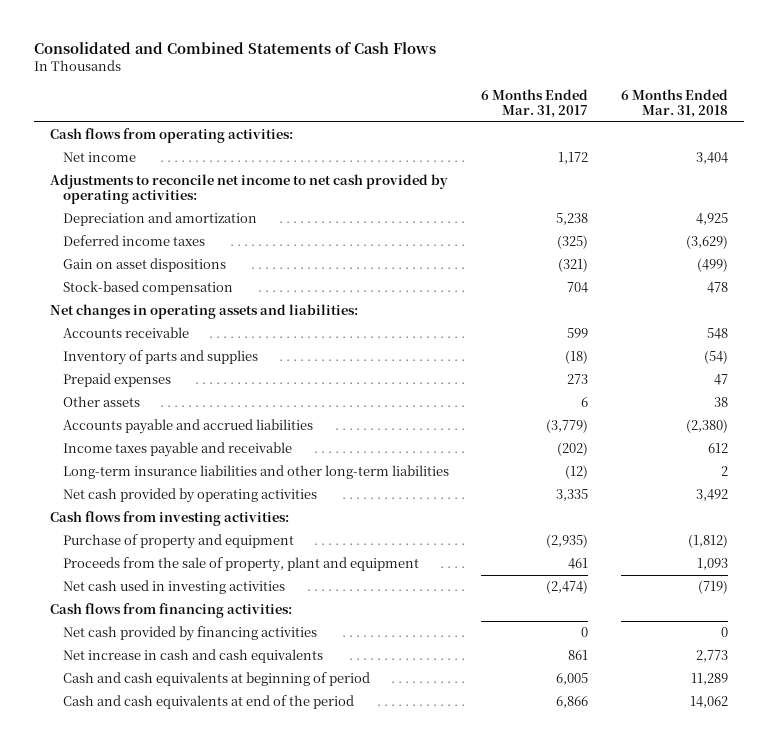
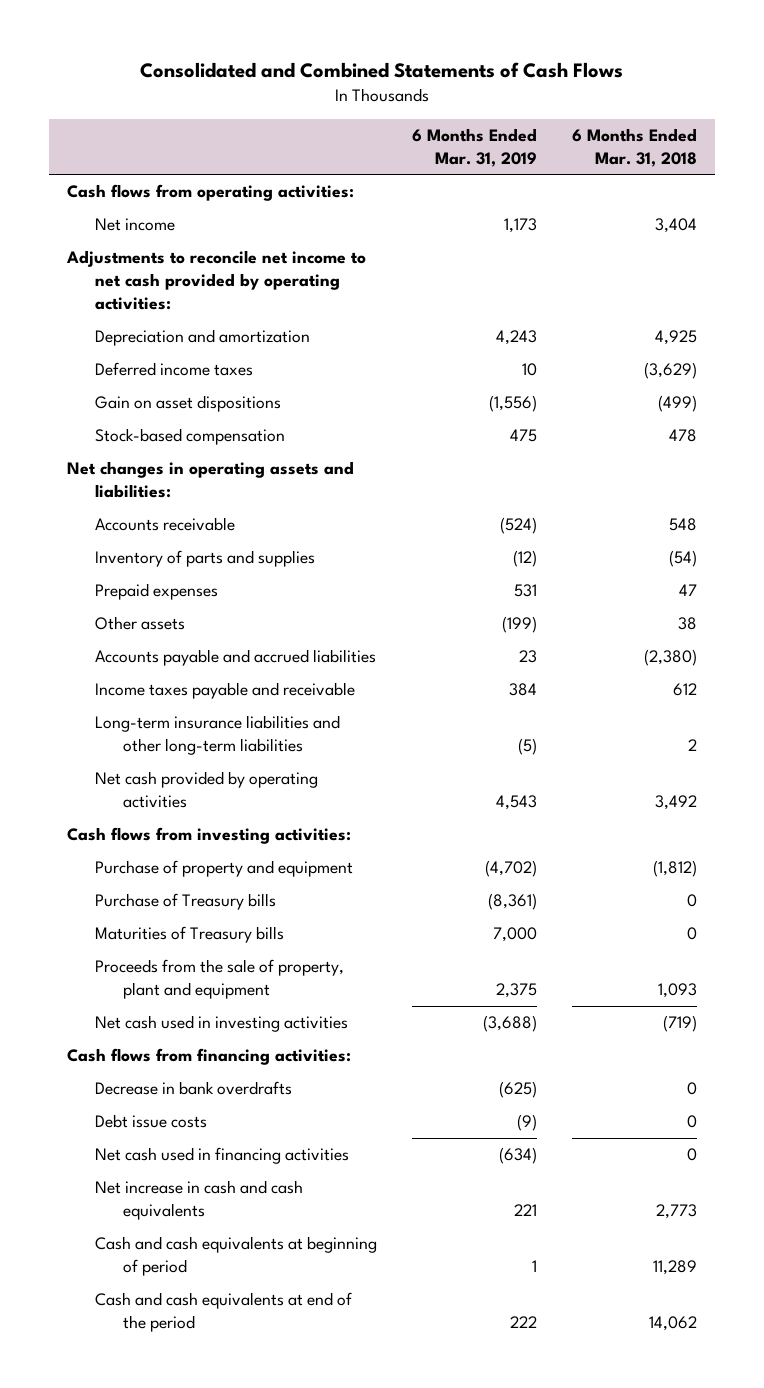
[481,89,589,118] 6 Months Ended Mar. 31, 2017 -> none
none -> [412,127,538,167] 6 Months Ended Mar. 31, 2019
none -> [95,893,277,911] Purchase of Treasury bills
none -> [95,926,285,944] Maturities of Treasury bills
none -> [95,1081,293,1096] Decrease in bank overdrafts
none -> [95,1114,208,1129] Debt issue costs
[62,626,317,642] Net cash provided by financing activities -> [95,1147,350,1165] Net cash used in financing activities

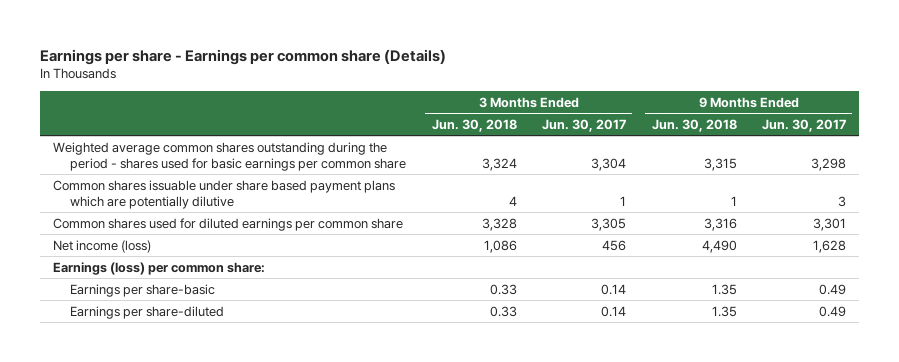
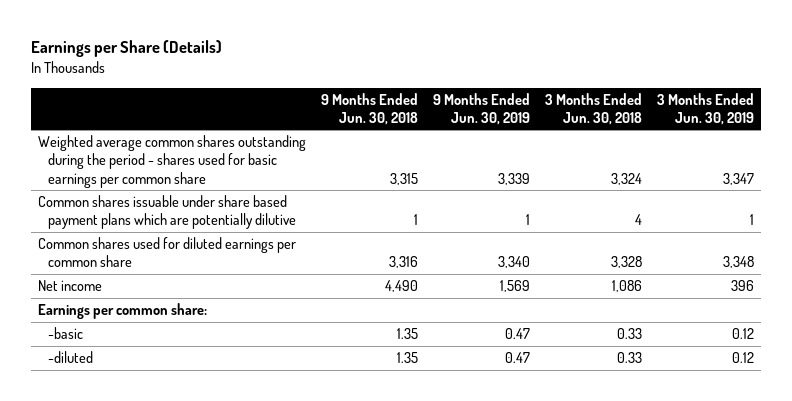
[40,48,447,65] Earnings per share - Earnings per common share (Details) -> [30,40,222,58] Earnings per Share (Details)
[542,118,627,132] Jun. 30, 2017 -> none
[762,118,847,132] Jun. 30, 2017 -> none
none -> [433,92,531,125] 9 Months Ended Jun. 30, 2019
none -> [656,92,754,125] 3 Months Ended Jun. 30, 2019
[52,239,151,253] Net income (loss) -> [38,280,103,292] Net income
[52,261,265,275] Earnings (loss) per common share: -> [38,303,208,320] Earnings per common share:
[70,283,216,297] Earnings per share-basic -> [48,327,84,340] -basic
[70,305,225,319] Earnings per share-diluted -> [48,351,94,364] -diluted

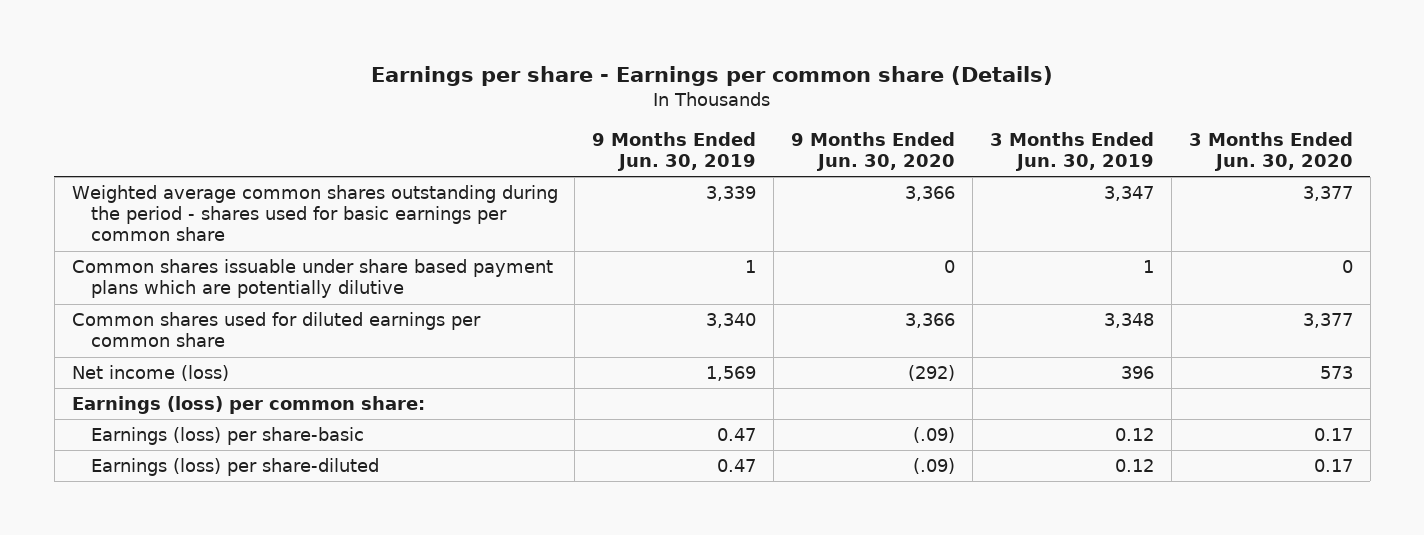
[30,40,222,58] Earnings per Share (Details) -> [371,65,1054,86] Earnings per share - Earnings per common share (Details)
[321,92,419,125] 9 Months Ended Jun. 30, 2018 -> none
[545,92,643,125] 3 Months Ended Jun. 30, 2018 -> none
none -> [791,131,956,171] 9 Months Ended Jun. 30, 2020
none -> [1188,131,1353,171] 3 Months Ended Jun. 30, 2020
[38,280,103,292] Net income -> [71,365,229,382] Net income (loss)
[38,303,208,320] Earnings per common share: -> [71,396,425,415] Earnings (loss) per common share:
[48,327,84,340] -basic -> [90,427,364,446] Earnings (loss) per share-basic
[48,351,94,364] -diluted -> [90,458,379,477] Earnings (loss) per share-diluted

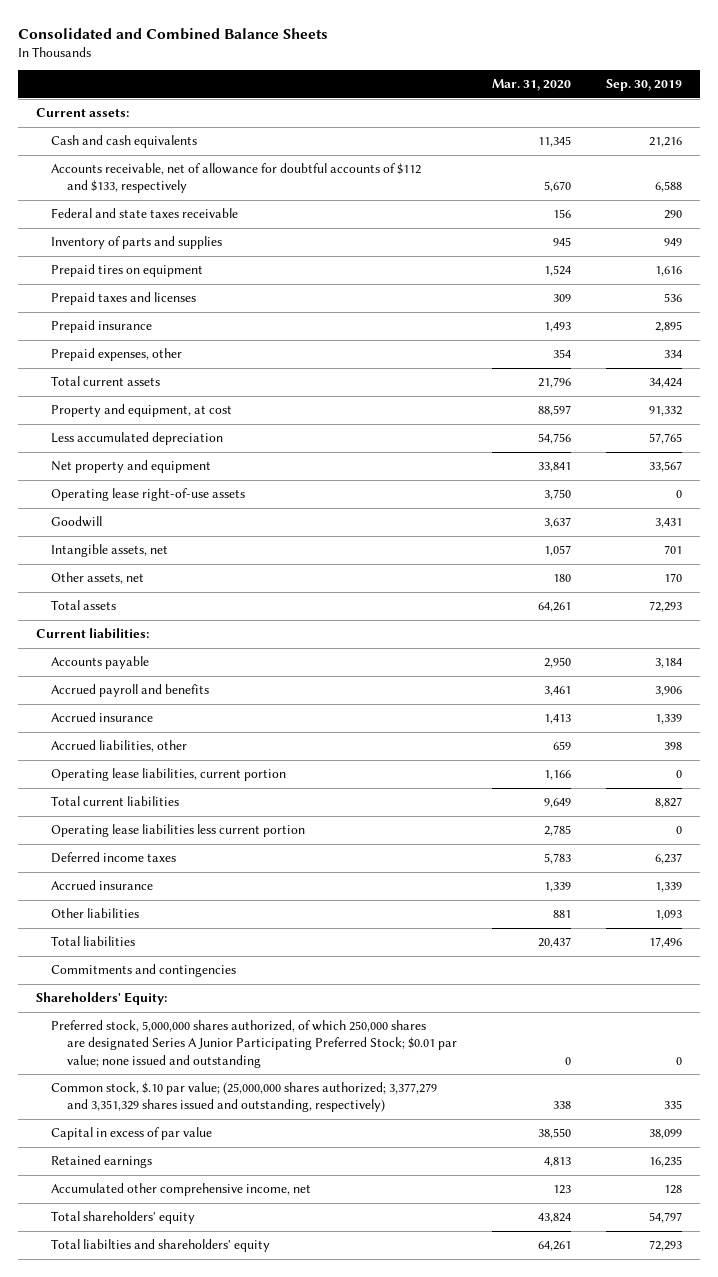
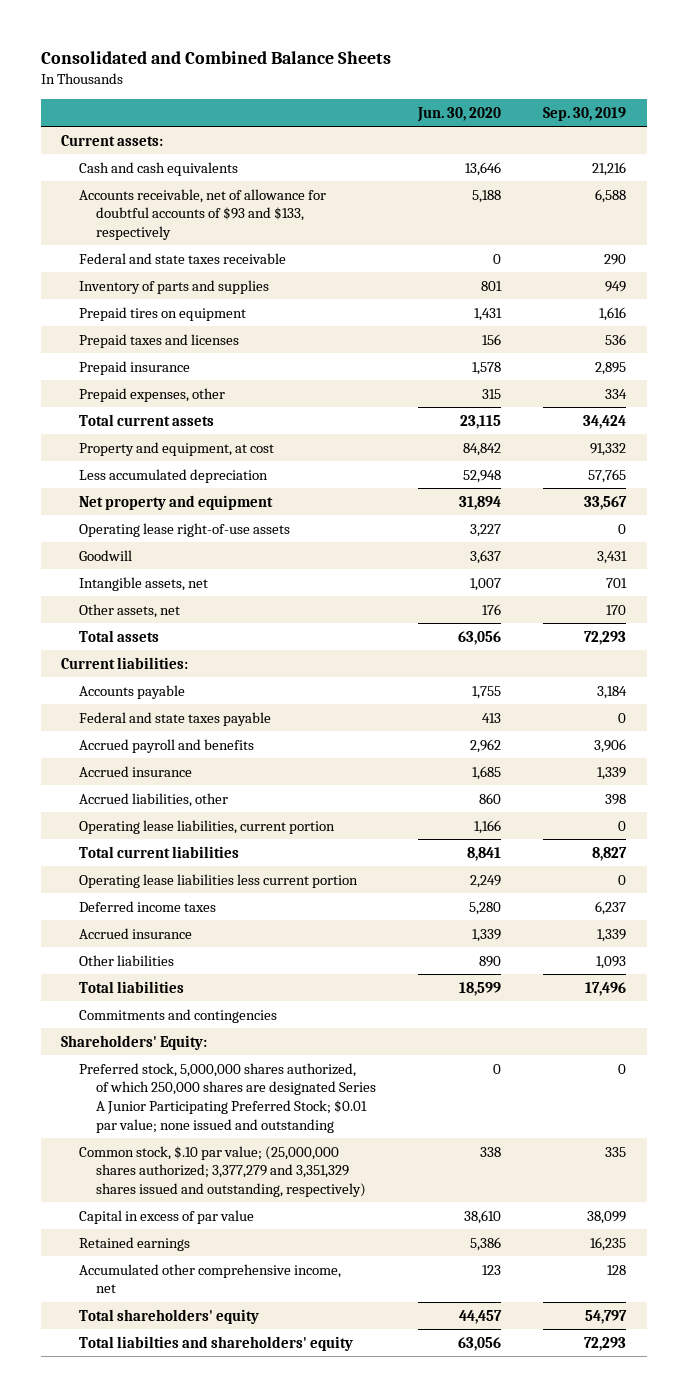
[492,79,572,92] Mar. 31, 2020 -> none
none -> [417,106,502,122] Jun. 30, 2020
[51,163,422,194] Accounts receivable, net of allowance for doubtful accounts of $112 and $133, respectively -> [78,188,326,240] Accounts receivable, net of allowance for doubtful accounts of $93 and $133, respectively
none -> [78,711,271,726] Federal and state taxes payable

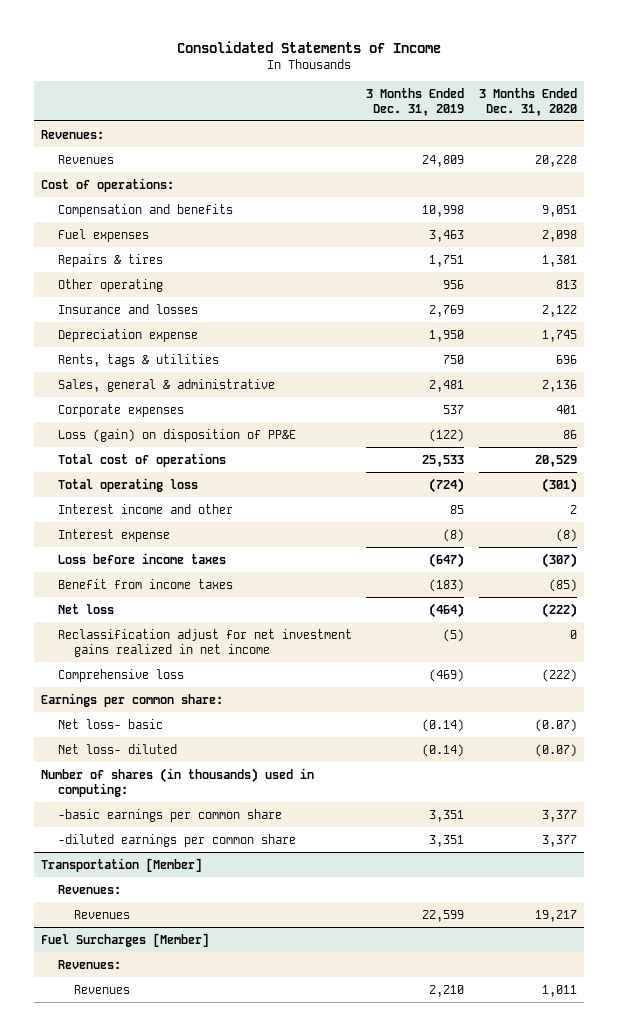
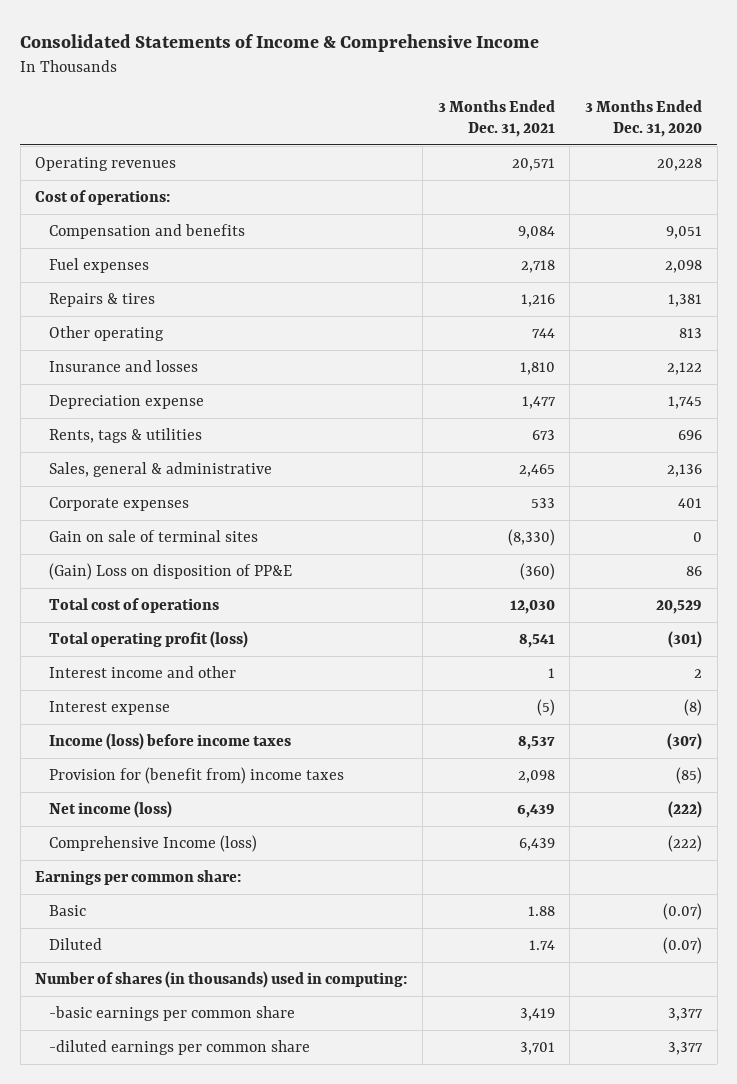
[176,40,441,53] Consolidated Statements of Income -> [20,33,540,52] Consolidated Statements of Income & Comprehensive Income
[366,87,465,116] 3 Months Ended Dec. 31, 2019 -> none
none -> [437,99,555,137] 3 Months Ended Dec. 31, 2021
[41,129,105,139] Revenues: -> none
[57,154,114,164] Revenues -> [35,157,177,172] Operating revenues
none -> [49,530,259,543] Gain on sale of terminal sites
[57,428,296,442] Loss (gain) on disposition of PP&E -> [49,563,293,581] (Gain) Loss on disposition of PP&E
[57,477,198,492] Total operating loss -> [49,631,249,649] Total operating profit (loss)
[57,628,352,657] Reclassification adjust for net investment gains realized in net income -> none
[57,552,226,564] Loss before income taxes -> [49,733,292,751] Income (loss) before income taxes
[57,578,233,589] Benefit from income taxes -> [49,767,345,785] Provision for (benefit from) income taxes
[57,603,114,614] Net loss -> [49,801,173,819] Net income (loss)
[57,668,184,682] Comprehensive loss -> [49,835,258,853] Comprehensive Income (loss)
[57,718,163,729] Net loss- basic -> [49,905,87,917] Basic
[57,743,177,754] Net loss- diluted -> [49,938,103,951] Diluted
[41,857,203,872] Transportation [Member] -> none
[57,884,121,894] Revenues: -> none
[73,909,130,919] Revenues -> none
[41,932,210,947] Fuel Surcharges [Member] -> none
[57,959,121,969] Revenues: -> none
[73,984,130,994] Revenues -> none

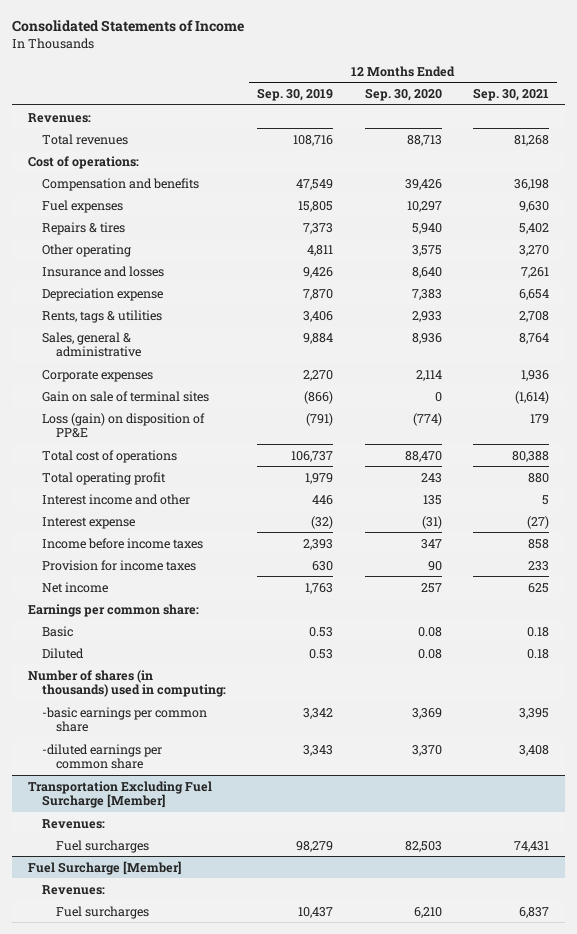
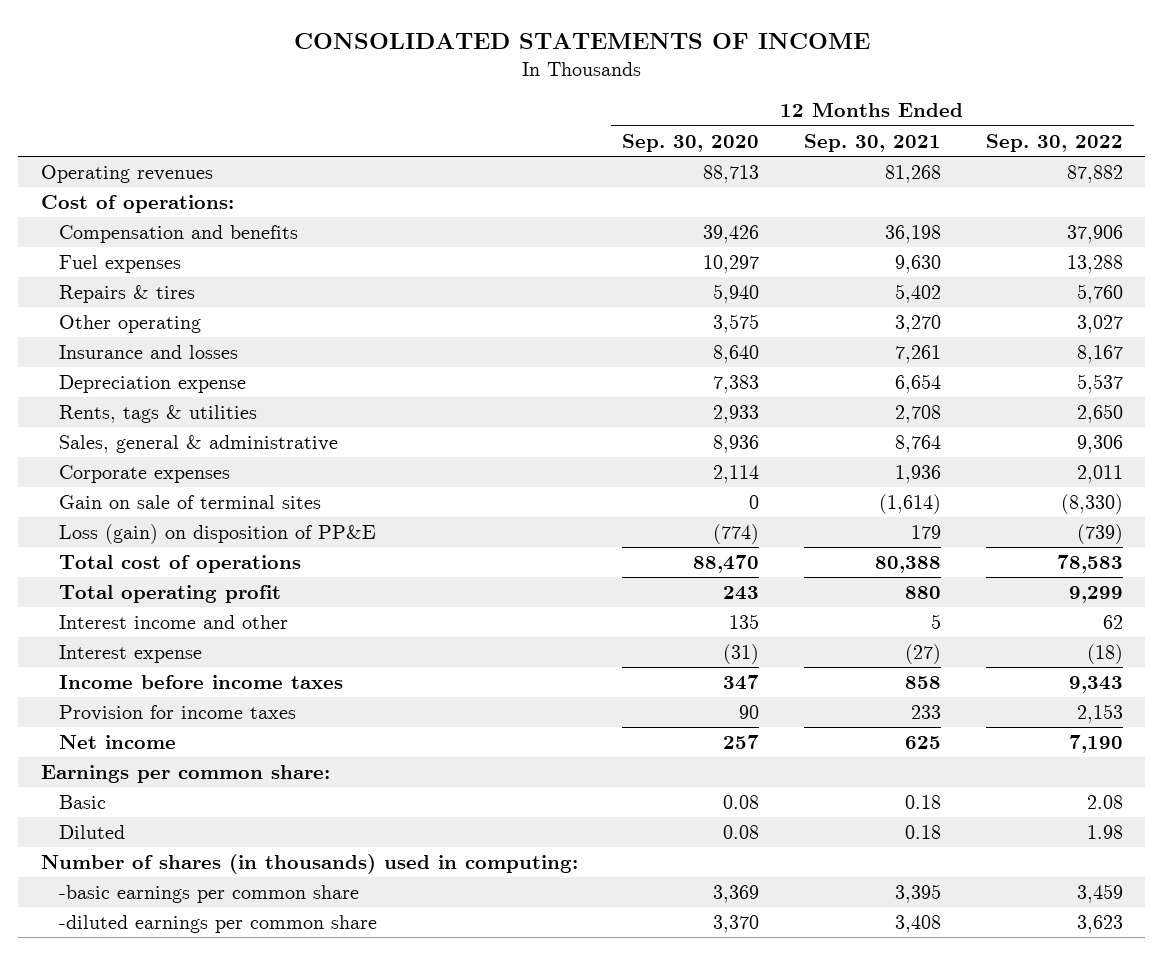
[11,20,244,33] Consolidated Statements of Income -> [293,32,870,49] CONSOLIDATED STATEMENTS OF INCOME
[257,87,334,101] Sep. 30, 2019 -> none
none -> [985,133,1123,152] Sep. 30, 2022
[27,112,91,123] Revenues: -> none
[41,133,128,145] Total revenues -> [40,165,213,184] Operating revenues
[27,780,212,809] Transportation Excluding Fuel Surcharge [Member] -> none
[41,818,105,829] Revenues: -> none
[55,839,149,853] Fuel surcharges -> none
[27,860,181,875] Fuel Surcharge [Member] -> none
[41,884,105,895] Revenues: -> none
[55,905,149,919] Fuel surcharges -> none

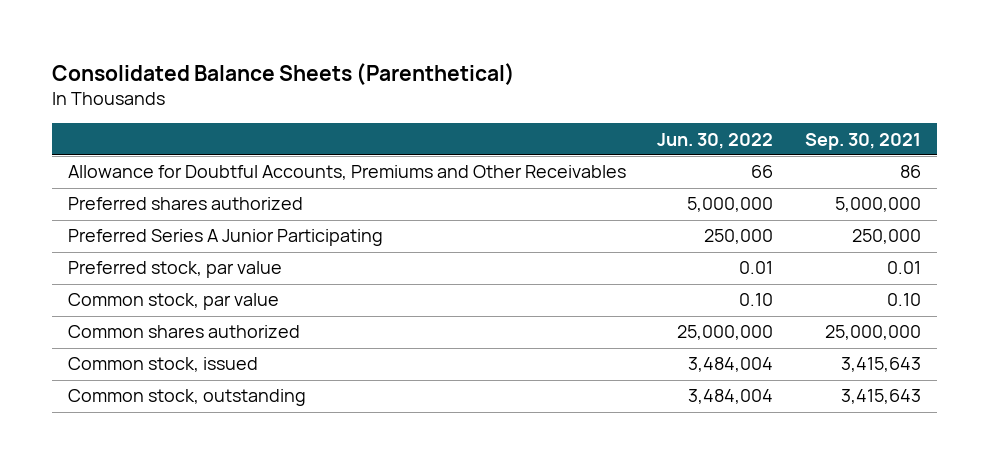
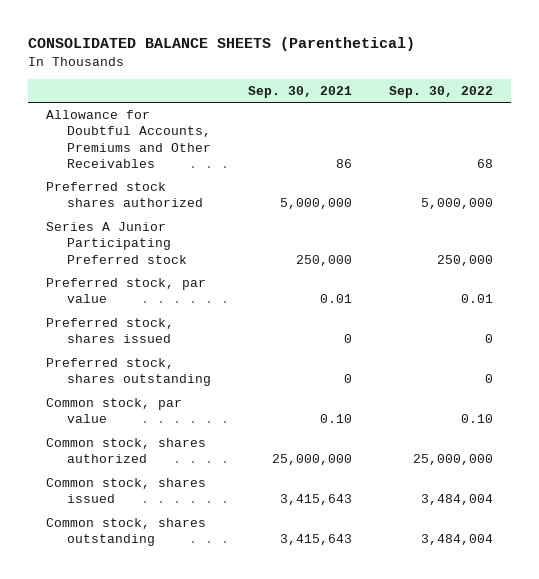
[52,62,516,85] Consolidated Balance Sheets (Parenthetical) -> [27,37,415,52] CONSOLIDATED BALANCE SHEETS (Parenthetical)
[657,132,774,149] Jun. 30, 2022 -> none
none -> [388,86,493,99] Sep. 30, 2022
[68,197,304,211] Preferred shares authorized -> [46,181,203,208] Preferred stock shares authorized
[68,229,384,247] Preferred Series A Junior Participating -> [46,221,187,264] Series A Junior Participating Preferred stock
none -> [46,317,175,344] Preferred stock, shares issued
none -> [46,357,211,387] Preferred stock, shares outstanding
[68,325,301,339] Common shares authorized -> [46,437,207,464] Common stock, shares authorized
[68,357,259,373] Common stock, issued -> [46,477,207,504] Common stock, shares issued
[68,389,307,407] Common stock, outstanding -> [46,517,207,547] Common stock, shares outstanding

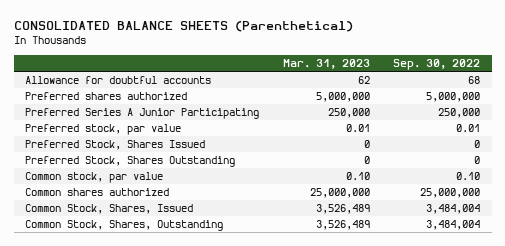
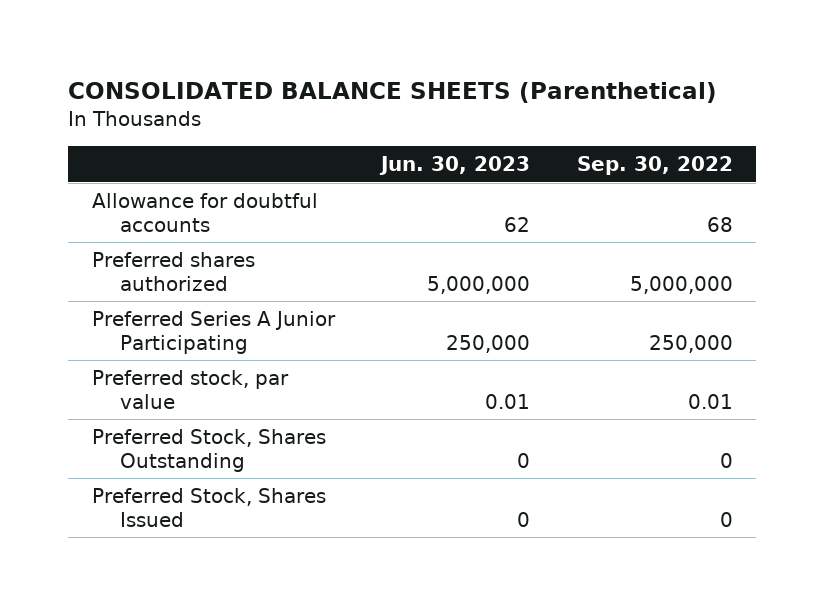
[282,58,370,69] Mar. 31, 2023 -> none
none -> [379,156,531,176] Jun. 30, 2023
[25,172,164,184] Common stock, par value -> none
[25,188,170,197] Common shares authorized -> none
[25,204,194,215] Common Stock, Shares, Issued -> none
[25,220,224,232] Common Stock, Shares, Outstanding -> none
[25,140,206,151] Preferred Stock, Shares Issued -> [91,488,326,527] Preferred Stock, Shares Issued

